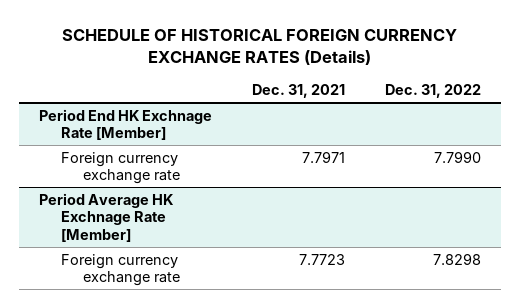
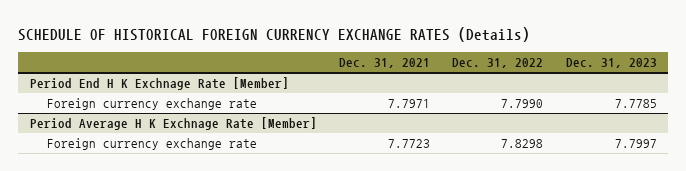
none -> [565,58,657,69] Dec. 31, 2023
[38,108,212,141] Period End HK Exchnage Rate [Member] -> [29,77,289,91] Period End H K Exchnage Rate [Member]
[38,192,174,242] Period Average HK Exchnage Rate [Member] -> [29,117,317,131] Period Average H K Exchnage Rate [Member]

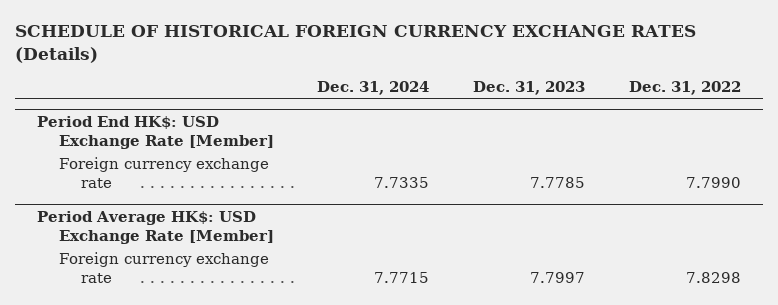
[339,58,431,69] Dec. 31, 2021 -> none
none -> [317,81,430,96] Dec. 31, 2024
[29,77,289,91] Period End H K Exchnage Rate [Member] -> [36,115,274,149] Period End HK$: USD Exchange Rate [Member]
[29,117,317,131] Period Average H K Exchnage Rate [Member] -> [36,210,274,244] Period Average HK$: USD Exchange Rate [Member]

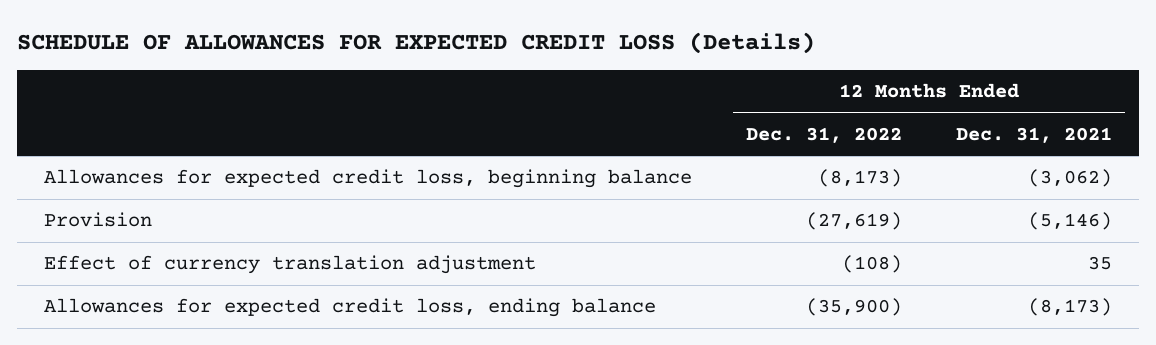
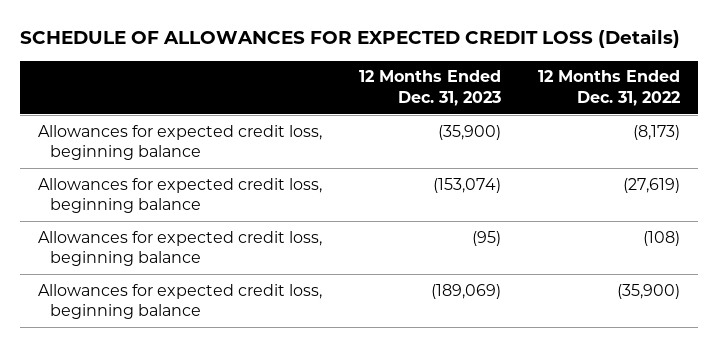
[955,126,1112,143] Dec. 31, 2021 -> none
none -> [358,70,501,106] 12 Months Ended Dec. 31, 2023
[44,212,153,228] Provision -> [37,177,322,214] Allowances for expected credit loss, beginning balance
[44,255,537,275] Effect of currency translation adjustment -> [37,230,322,267] Allowances for expected credit loss, beginning balance
[44,298,657,318] Allowances for expected credit loss, ending balance -> [37,283,322,320] Allowances for expected credit loss, beginning balance

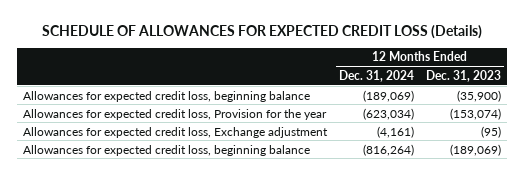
[537,70,680,106] 12 Months Ended Dec. 31, 2022 -> none
none -> [339,69,415,82] Dec. 31, 2024
[37,177,322,214] Allowances for expected credit loss, beginning balance -> [23,108,328,120] Allowances for expected credit loss, Provision for the year
[37,230,322,267] Allowances for expected credit loss, beginning balance -> [23,126,329,138] Allowances for expected credit loss, Exchange adjustment

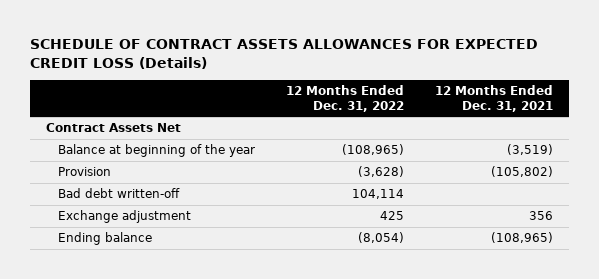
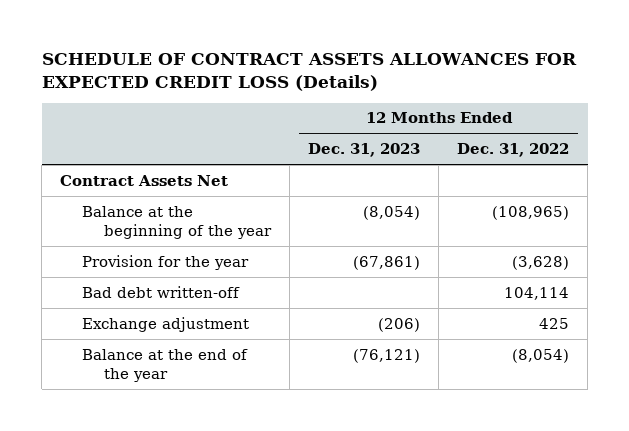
[435,85,554,112] 12 Months Ended Dec. 31, 2021 -> none
none -> [308,143,421,158] Dec. 31, 2023
[57,144,255,158] Balance at beginning of the year -> [82,205,273,239] Balance at the beginning of the year
[57,167,111,177] Provision -> [82,254,250,270] Provision for the year
[57,232,152,246] Ending balance -> [82,348,249,382] Balance at the end of the year

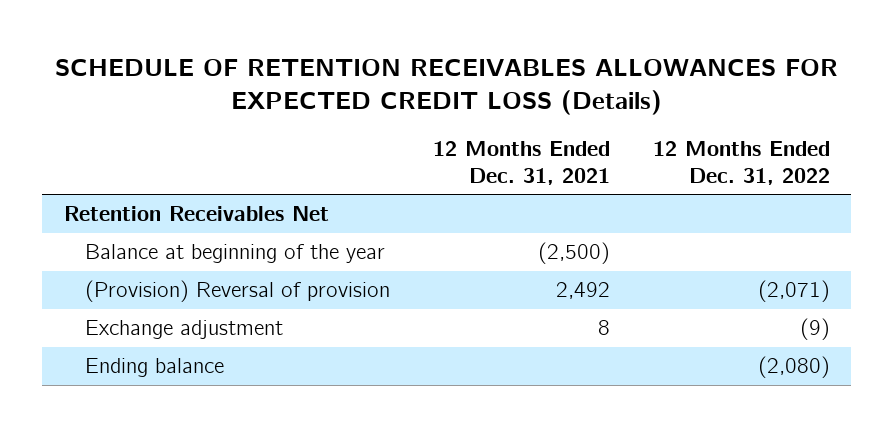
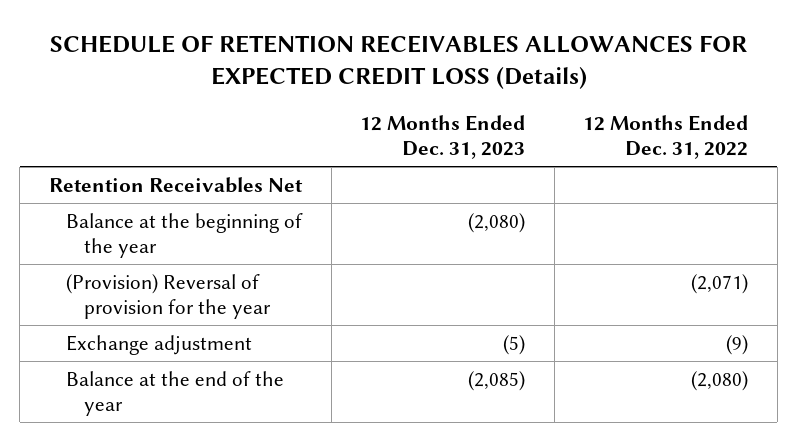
[432,141,610,185] 12 Months Ended Dec. 31, 2021 -> none
none -> [360,115,526,159] 12 Months Ended Dec. 31, 2023
[85,244,386,264] Balance at beginning of the year -> [66,213,304,258] Balance at the beginning of the year
[85,280,391,303] (Provision) Reversal of provision -> [66,274,271,319] (Provision) Reversal of provision for the year
[85,358,225,378] Ending balance -> [66,371,285,416] Balance at the end of the year

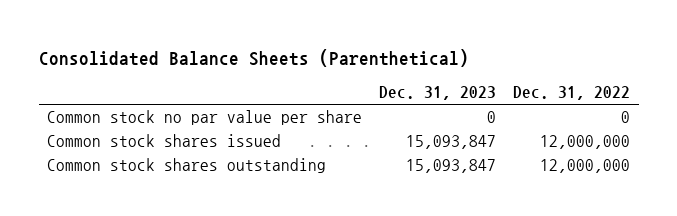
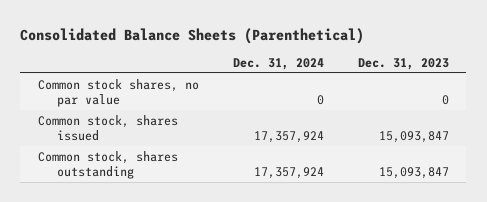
[513,86,631,101] Dec. 31, 2022 -> none
none -> [232,58,324,71] Dec. 31, 2024
[47,110,363,126] Common stock no par value per share -> [37,78,199,108] Common stock shares, no par value
[47,134,282,148] Common stock shares issued -> [37,114,178,142] Common stock, shares issued
[47,158,327,174] Common stock shares outstanding -> [37,150,178,180] Common stock, shares outstanding

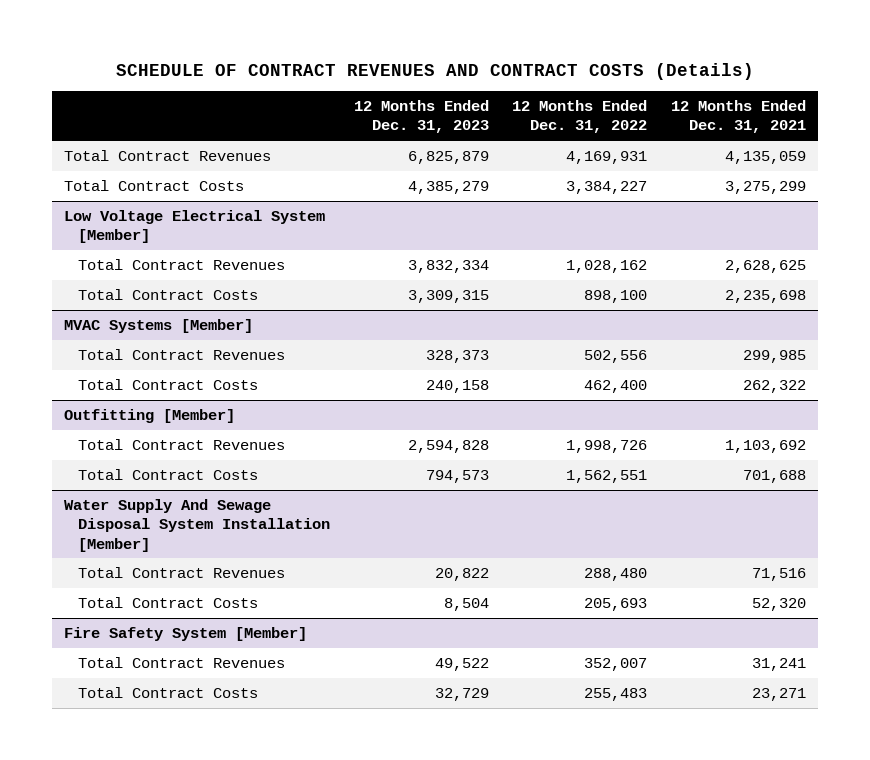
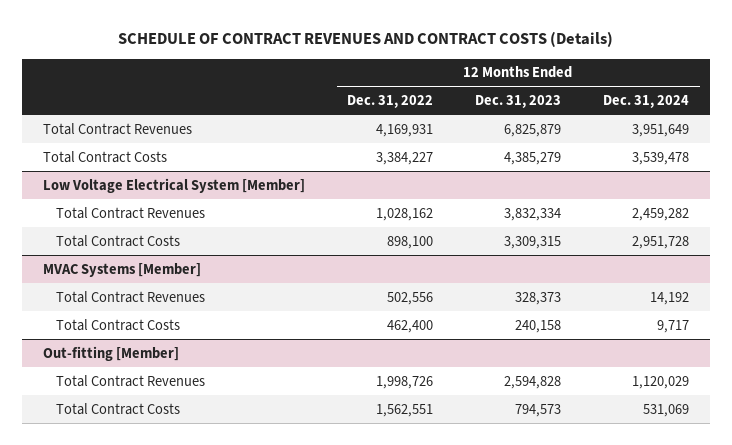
[670,100,806,134] 12 Months Ended Dec. 31, 2021 -> none
none -> [603,94,690,108] Dec. 31, 2024
[63,408,235,423] Outfitting [Member] -> [43,345,180,361] Out-fitting [Member]
[63,498,330,552] Water Supply And Sewage Disposal System Installation [Member] -> none
[77,566,285,578] Total Contract Revenues -> none
[77,596,258,608] Total Contract Costs -> none
[63,626,307,641] Fire Safety System [Member] -> none
[77,656,285,668] Total Contract Revenues -> none
[77,686,258,698] Total Contract Costs -> none

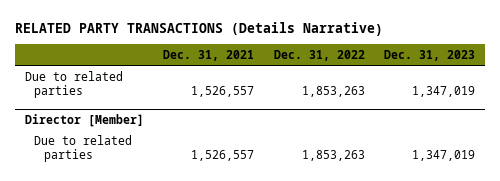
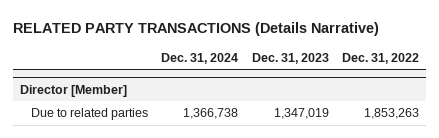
[163,49,255,61] Dec. 31, 2021 -> none
none -> [161,52,239,64] Dec. 31, 2024
[24,70,123,99] Due to related parties -> none

